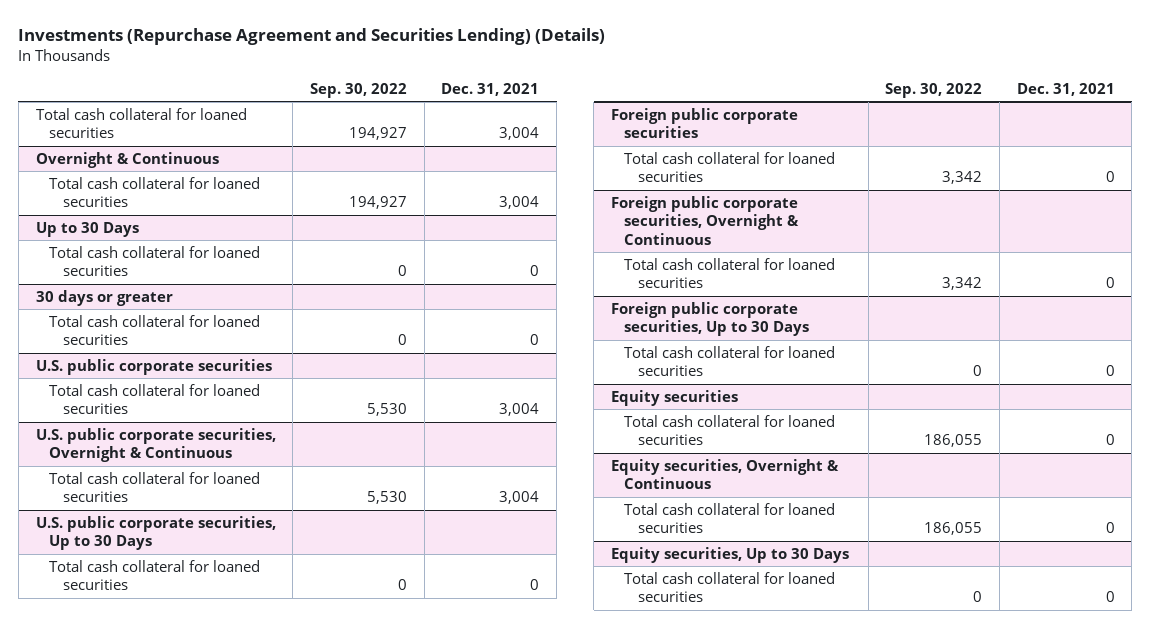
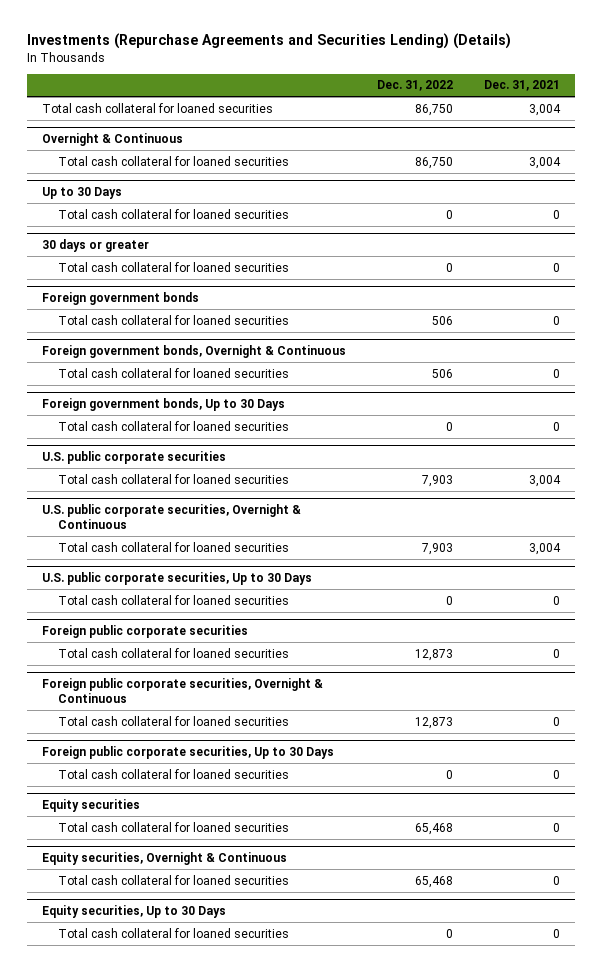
[18,28,606,46] Investments (Repurchase Agreement and Securities Lending) (Details) -> [26,33,511,50] Investments (Repurchase Agreements and Securities Lending) (Details)
[309,83,407,99] Sep. 30, 2022 -> none
none -> [377,80,454,92] Dec. 31, 2022
none -> [42,292,200,306] Foreign government bonds
none -> [57,314,289,325] Total cash collateral for loaned securities
none -> [42,345,347,359] Foreign government bonds, Overnight & Continuous
none -> [57,367,289,378] Total cash collateral for loaned securities
none -> [42,398,286,412] Foreign government bonds, Up to 30 Days
none -> [57,420,289,431] Total cash collateral for loaned securities

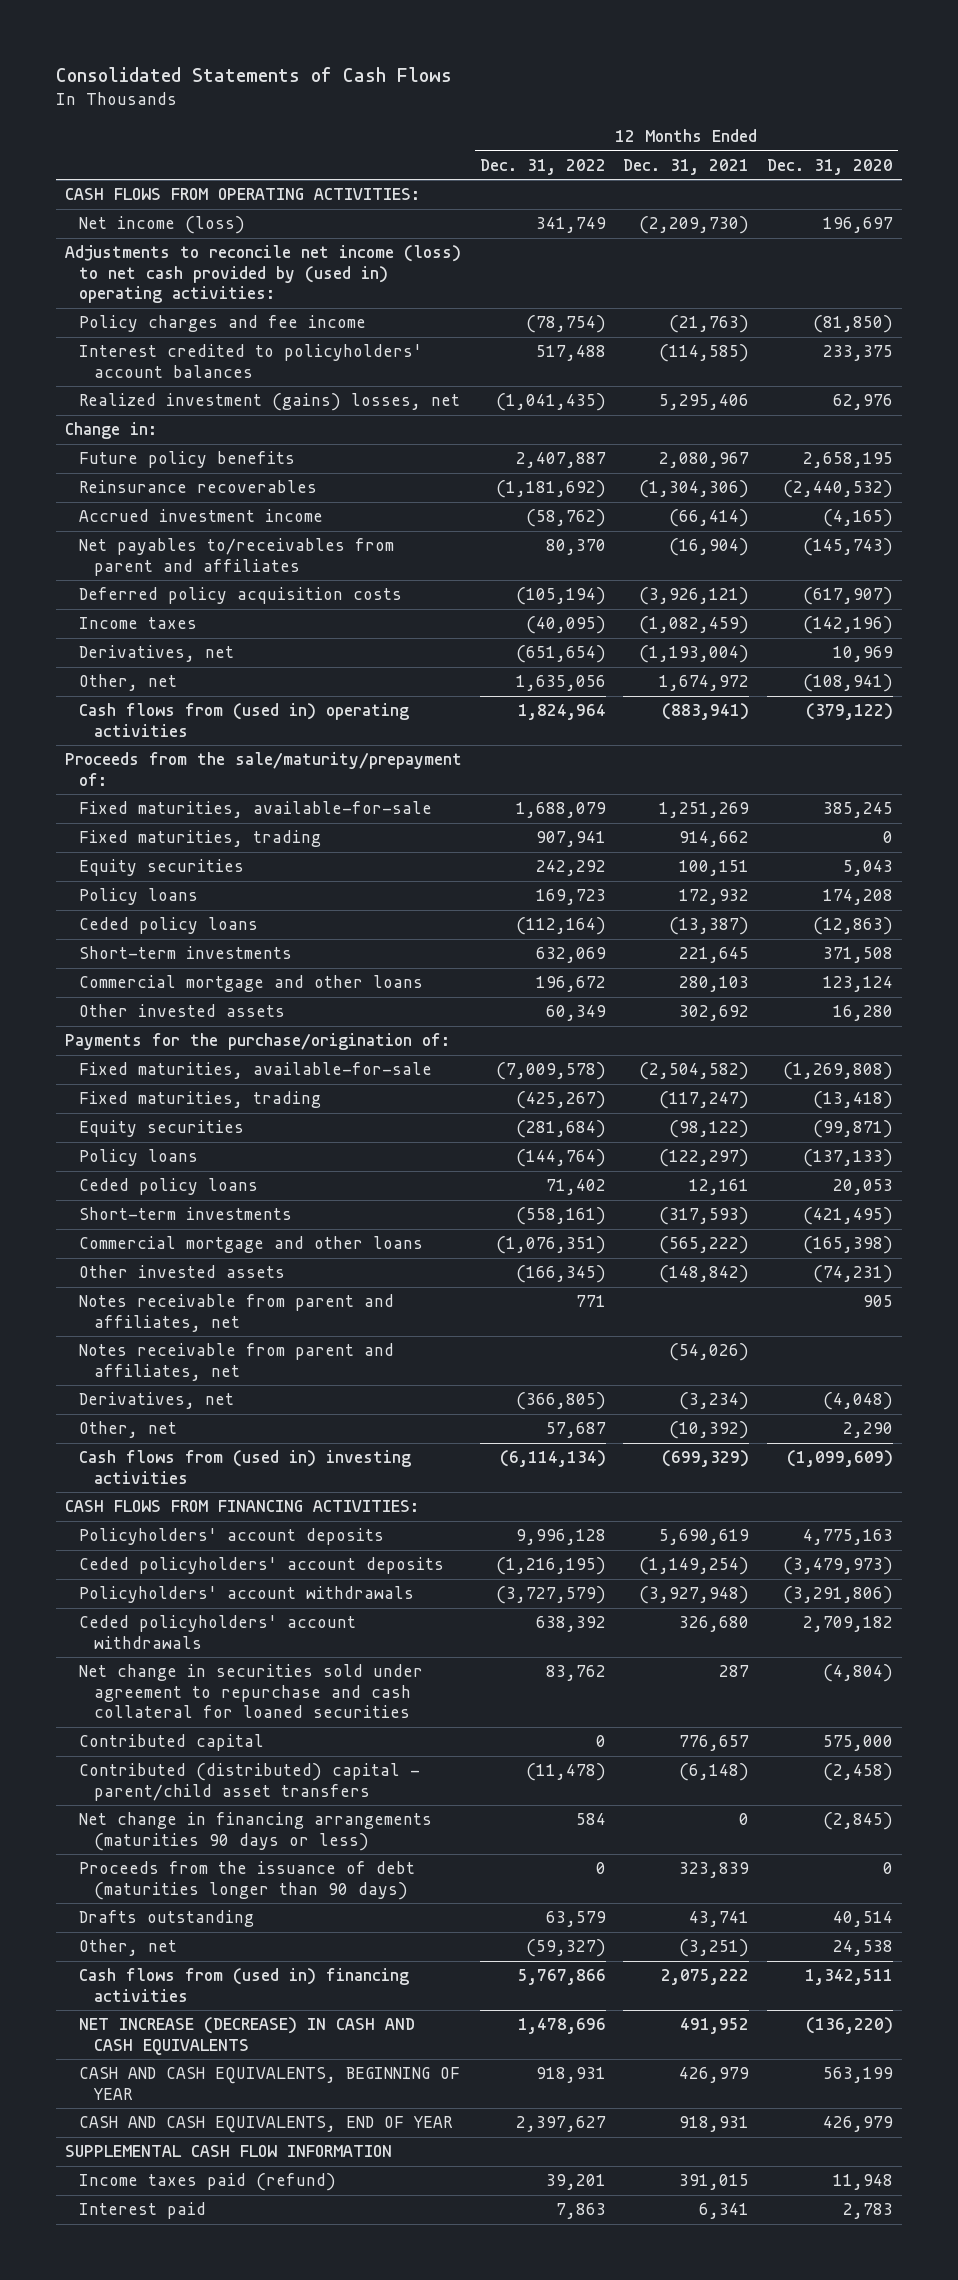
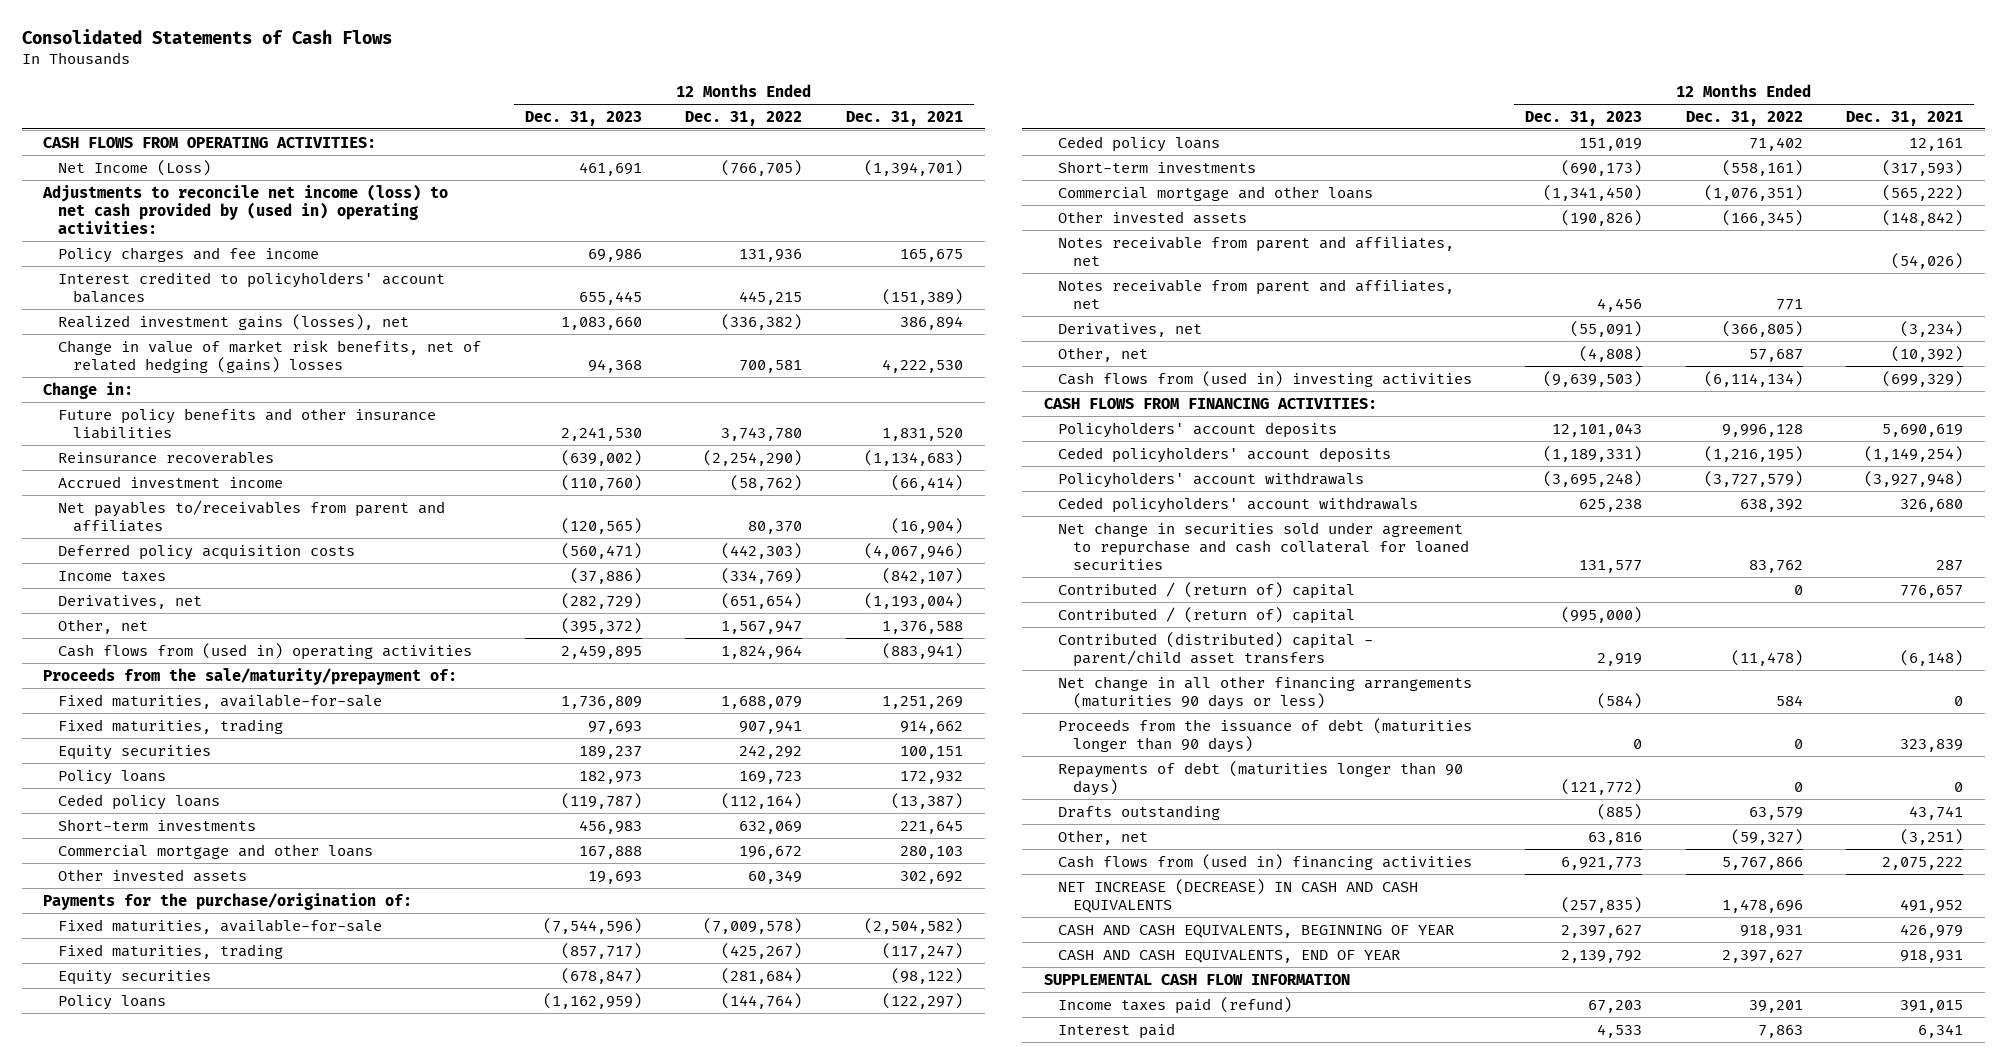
[767,158,894,175] Dec. 31, 2020 -> none
none -> [524,110,642,126] Dec. 31, 2023
[79,216,246,235] Net income (loss) -> [58,159,212,176] Net Income (Loss)
[535,217,606,234] 341,749 -> [721,159,803,176] (766,705)
[639,216,750,235] (2,209,730) -> [864,159,964,176] (1,394,701)
[525,315,606,334] (78,754) -> [739,248,803,262] 131,936
[669,315,750,334] (21,763) -> [900,248,964,262] 165,675
[535,345,606,362] 517,488 -> [739,290,803,305] 445,215
[659,344,750,363] (114,585) -> [882,288,964,305] (151,389)
[79,393,461,412] Realized investment (gains) losses, net -> [58,313,410,330] Realized investment gains (losses), net
[495,393,606,412] (1,041,435) -> [721,313,803,330] (336,382)
[659,394,750,411] 5,295,406 -> [900,315,964,330] 386,894
none -> [58,339,482,373] Change in value of market risk benefits, net of related hedging (gains) losses
[79,451,296,469] Future policy benefits -> [58,407,437,439] Future policy benefits and other insurance liabilities
[515,452,606,469] 2,407,887 -> [721,426,803,441] 3,743,780
[659,452,750,469] 2,080,967 -> [882,427,964,441] 1,831,520
[495,480,606,499] (1,181,692) -> [703,449,803,466] (2,254,290)
[639,480,750,499] (1,304,306) -> [864,449,964,466] (1,134,683)
[515,587,606,606] (105,194) -> [721,542,803,559] (442,303)
[639,587,750,606] (3,926,121) -> [864,542,964,559] (4,067,946)
[525,616,606,635] (40,095) -> [721,567,803,584] (334,769)
[639,616,750,635] (1,082,459) -> [882,567,964,584] (842,107)
[515,675,606,692] 1,635,056 -> [721,619,803,634] 1,567,947
[659,675,750,692] 1,674,972 -> [882,620,964,634] 1,376,588
[79,1294,395,1332] Notes receivable from parent and affiliates, net -> [1058,278,1455,309] Notes receivable from parent and affiliates, net
[79,1734,265,1752] Contributed capital -> [1058,581,1356,599] Contributed / (return of) capital
none -> [1058,606,1356,624] Contributed / (return of) capital
[79,1812,433,1851] Net change in financing arrangements (maturities 90 days or less) -> [1058,675,1473,710] Net change in all other financing arrangements (maturities 90 days or less)
none -> [1058,760,1464,796] Repayments of debt (maturities longer than 90 days)

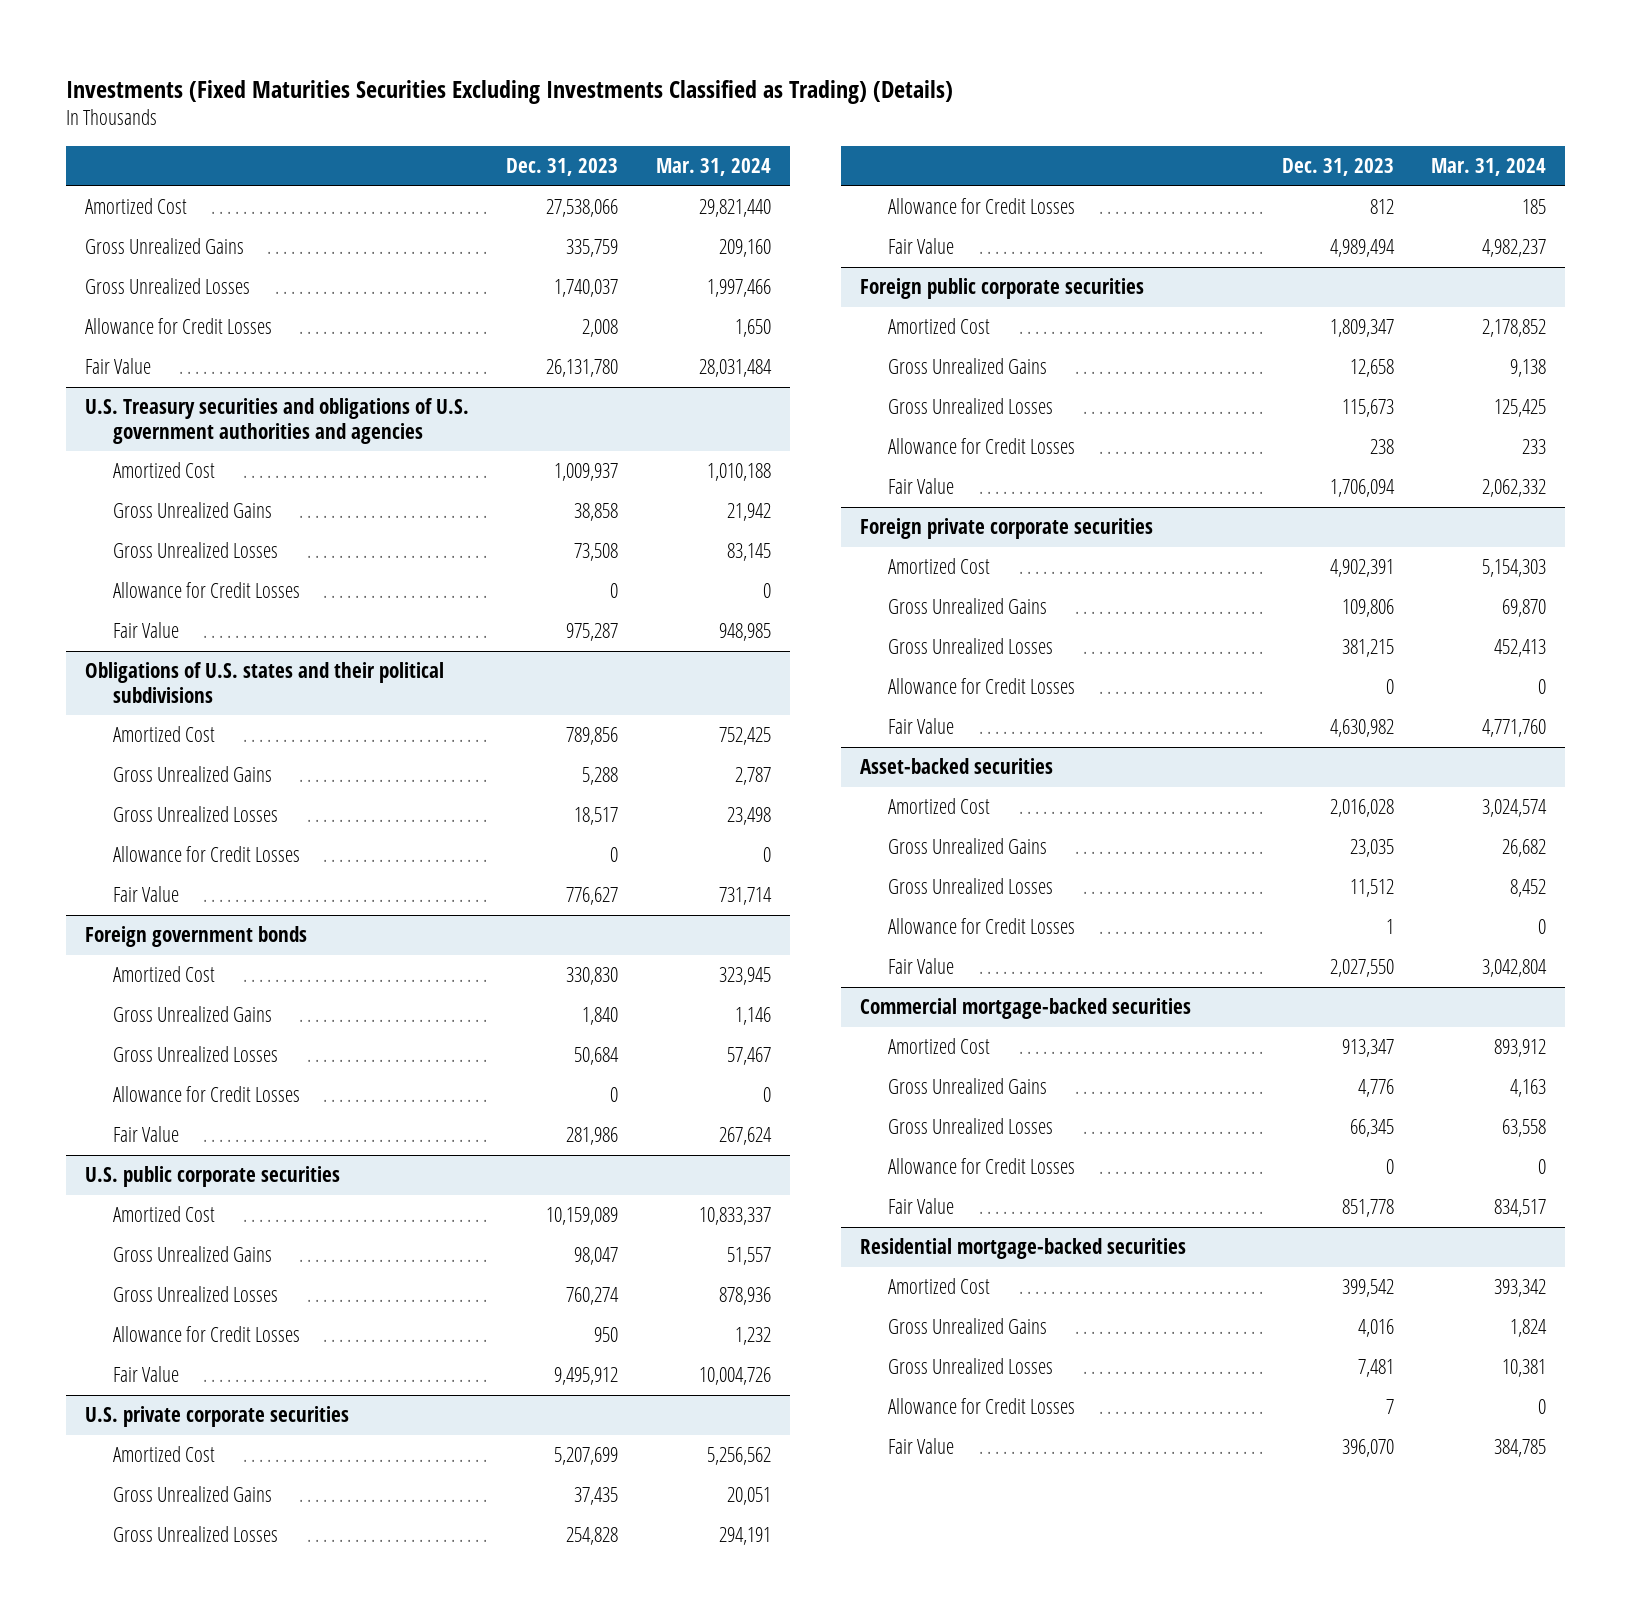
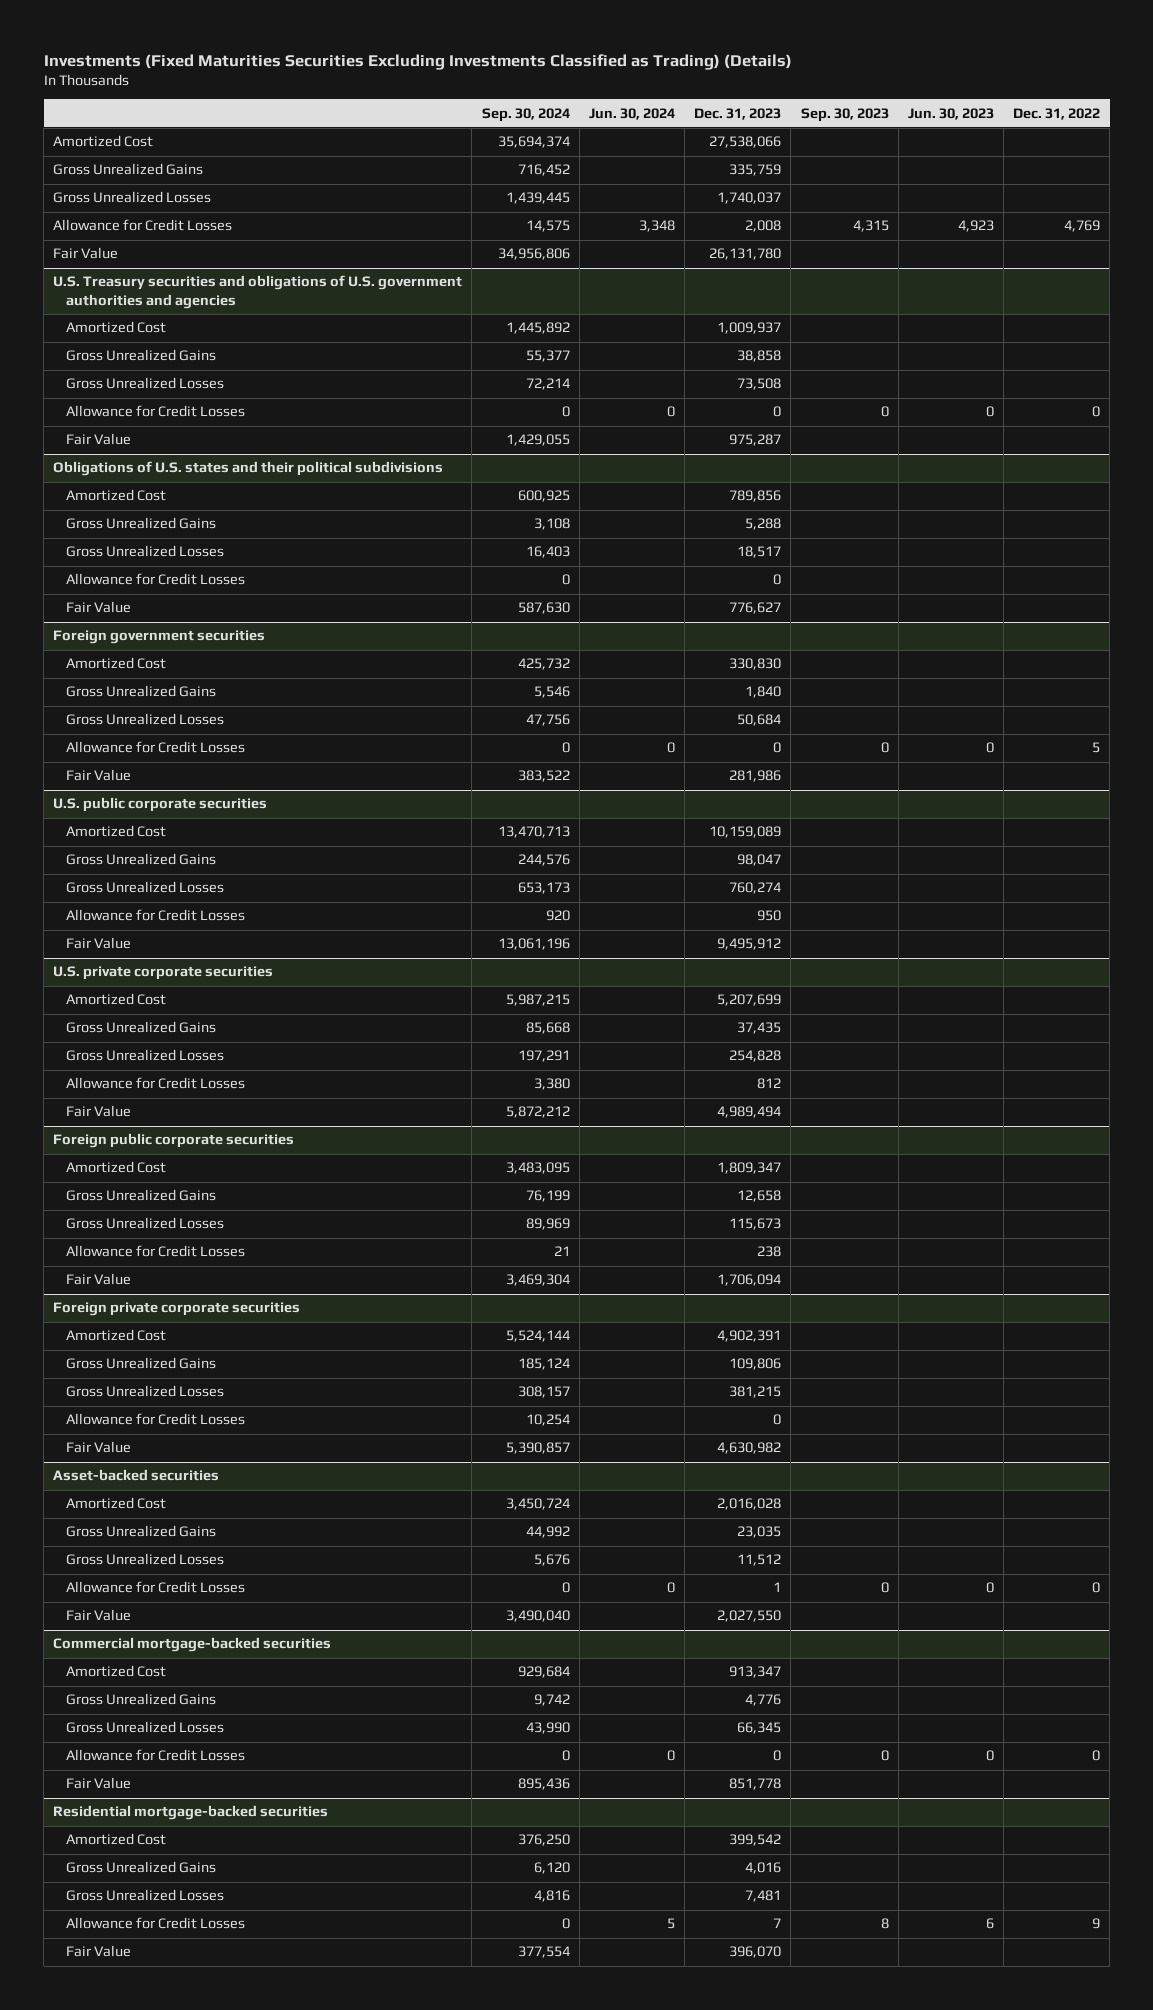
[655,158,771,177] Mar. 31, 2024 -> none
none -> [481,107,570,122] Sep. 30, 2024
none -> [588,107,675,120] Jun. 30, 2024
none -> [800,107,889,122] Sep. 30, 2023
none -> [907,107,994,120] Jun. 30, 2023
none -> [1013,107,1101,120] Dec. 31, 2022
[84,926,307,948] Foreign government bonds -> [53,630,266,645] Foreign government securities

